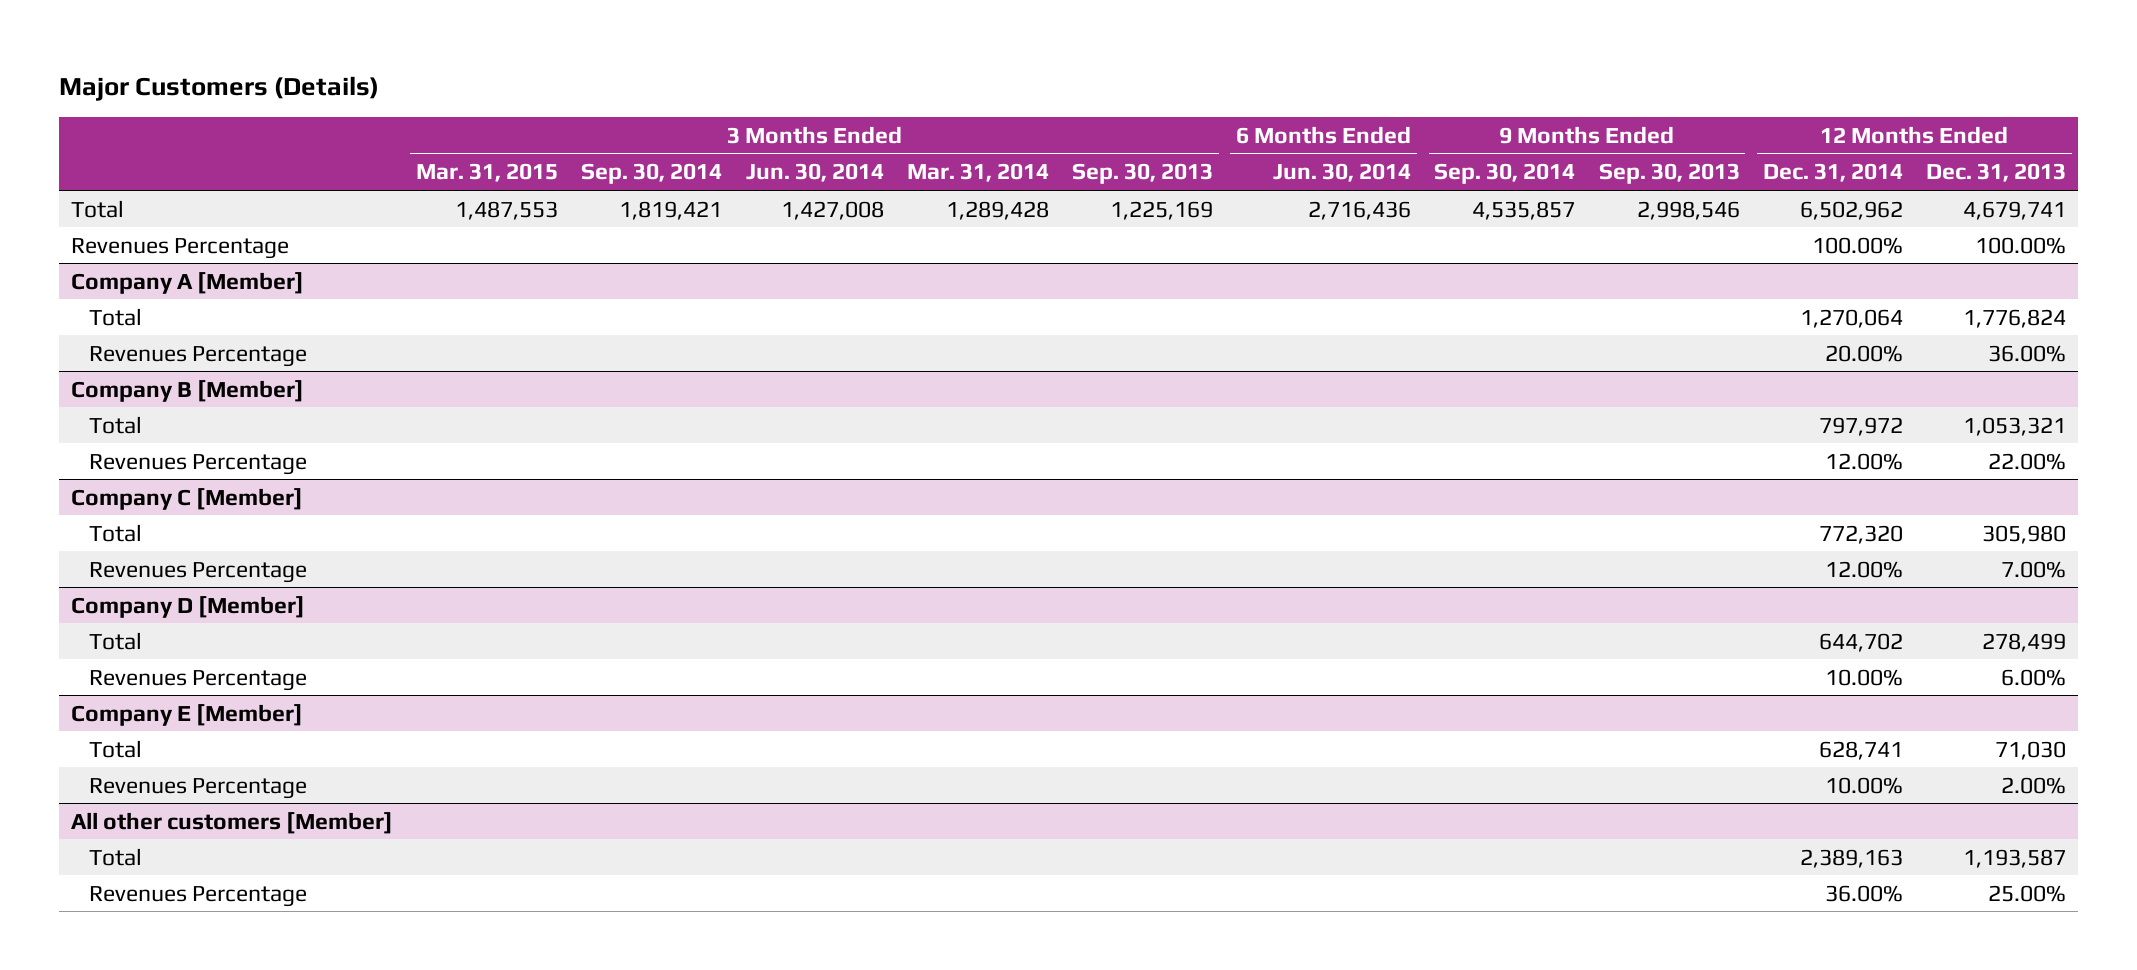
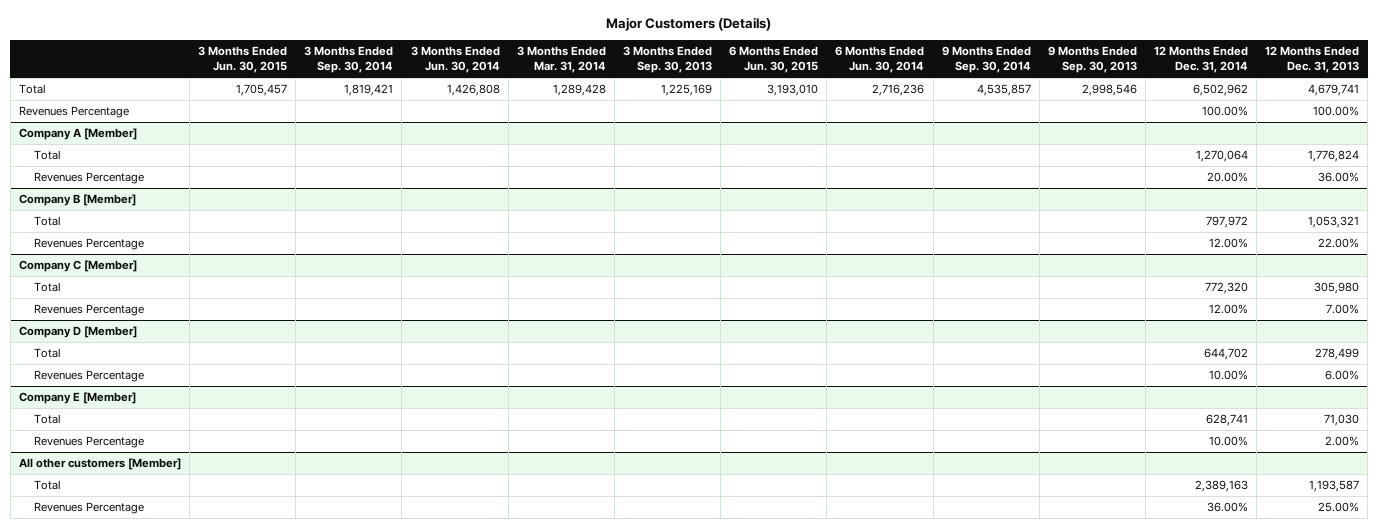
[416,163,559,183] Mar. 31, 2015 -> none
none -> [198,46,288,74] 3 Months Ended Jun. 30, 2015
none -> [729,46,819,74] 6 Months Ended Jun. 30, 2015
[780,200,884,220] 1,427,008 -> [446,84,500,97] 1,426,808
[1308,200,1412,220] 2,716,436 -> [872,84,925,97] 2,716,236

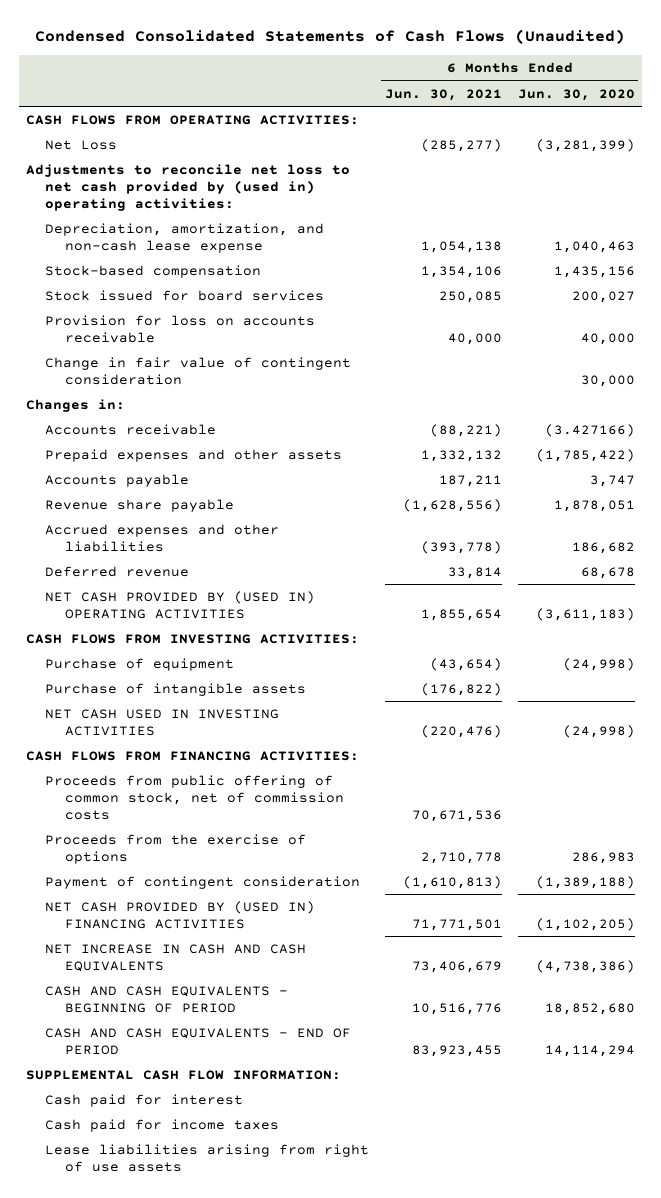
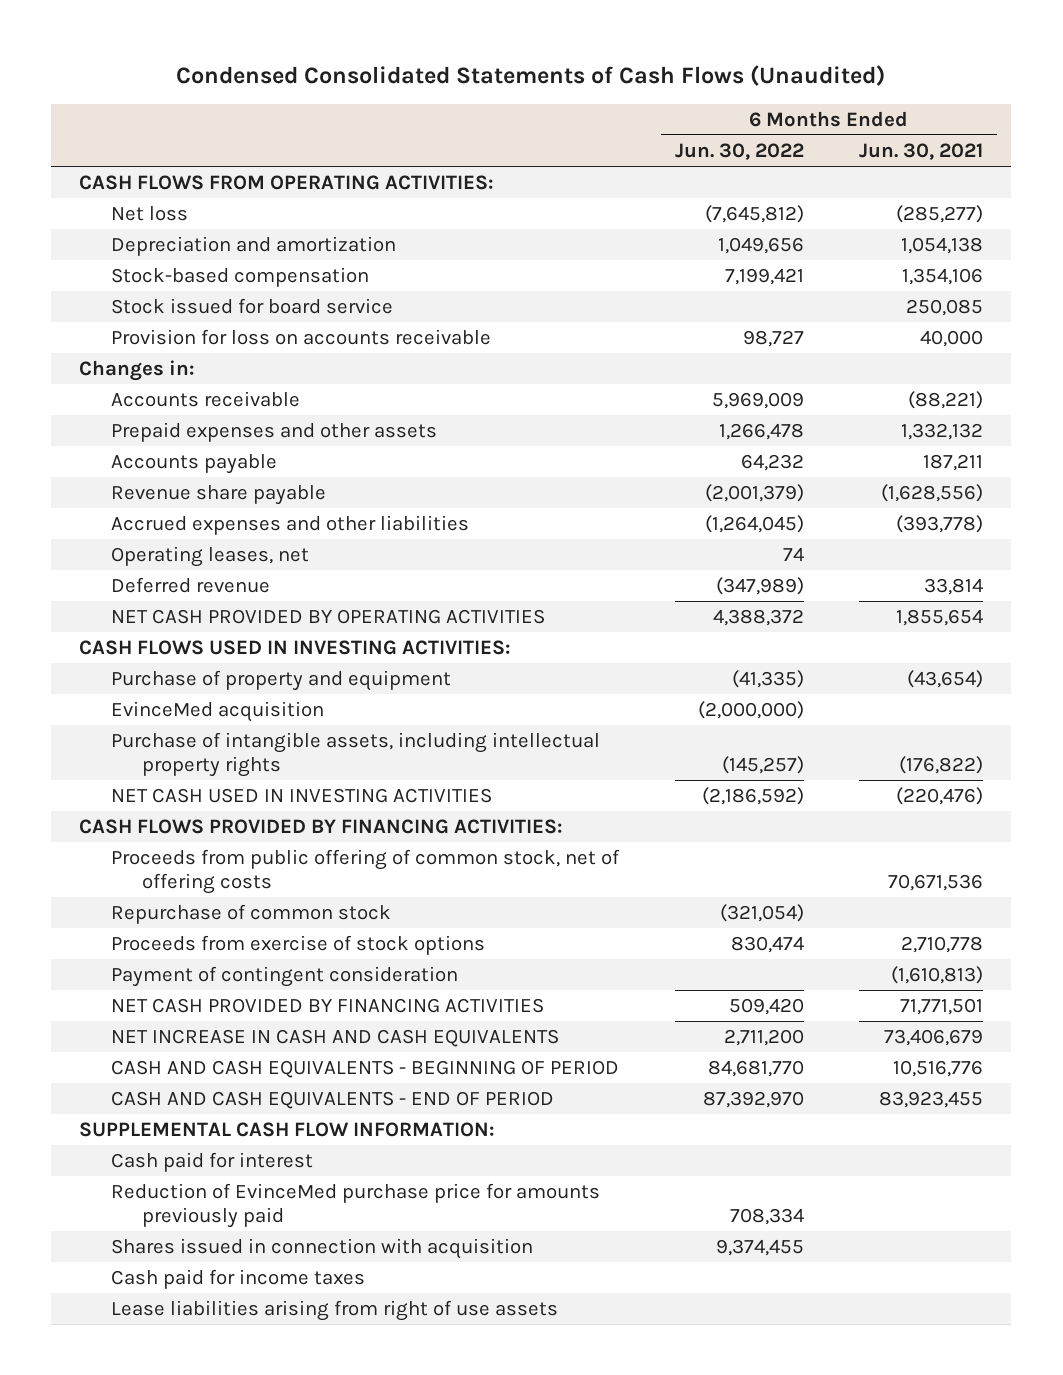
[517,88,635,101] Jun. 30, 2020 -> none
none -> [674,142,804,160] Jun. 30, 2022
[26,163,351,211] Adjustments to reconcile net loss to net cash provided by (used in) operating activities: -> none
[45,139,118,150] Net Loss -> [110,206,188,222] Net loss
[45,222,325,253] Depreciation, amortization, and non-cash lease expense -> [110,236,396,257] Depreciation and amortization
[45,289,325,301] Stock issued for board services -> [110,298,393,315] Stock issued for board service
[45,356,352,385] Change in fair value of contingent consideration -> none
none -> [110,546,309,568] Operating leases, net
[45,590,316,619] NET CASH PROVIDED BY (USED IN) OPERATING ACTIVITIES -> [110,609,545,625] NET CASH PROVIDED BY OPERATING ACTIVITIES
[26,633,360,644] CASH FLOWS FROM INVESTING ACTIVITIES: -> [79,640,512,656] CASH FLOWS USED IN INVESTING ACTIVITIES:
[45,657,235,671] Purchase of equipment -> [110,670,451,692] Purchase of property and equipment
none -> [110,701,324,723] EvinceMed acquisition
[45,682,307,696] Purchase of intangible assets -> [110,732,600,778] Purchase of intangible assets, including intellectual property rights
[26,750,360,761] CASH FLOWS FROM FINANCING ACTIVITIES: -> [79,819,564,835] CASH FLOWS PROVIDED BY FINANCING ACTIVITIES:
[45,774,344,820] Proceeds from public offering of common stock, net of commission costs -> [110,849,620,895] Proceeds from public offering of common stock, net of offering costs
none -> [110,904,391,925] Repurchase of common stock
[45,833,307,864] Proceeds from the exercise of options -> [110,935,485,956] Proceeds from exercise of stock options
[45,900,316,929] NET CASH PROVIDED BY (USED IN) FINANCING ACTIVITIES -> [110,998,544,1014] NET CASH PROVIDED BY FINANCING ACTIVITIES
none -> [110,1183,600,1229] Reduction of EvinceMed purchase price for amounts previously paid
none -> [110,1238,533,1260] Shares issued in connection with acquisition

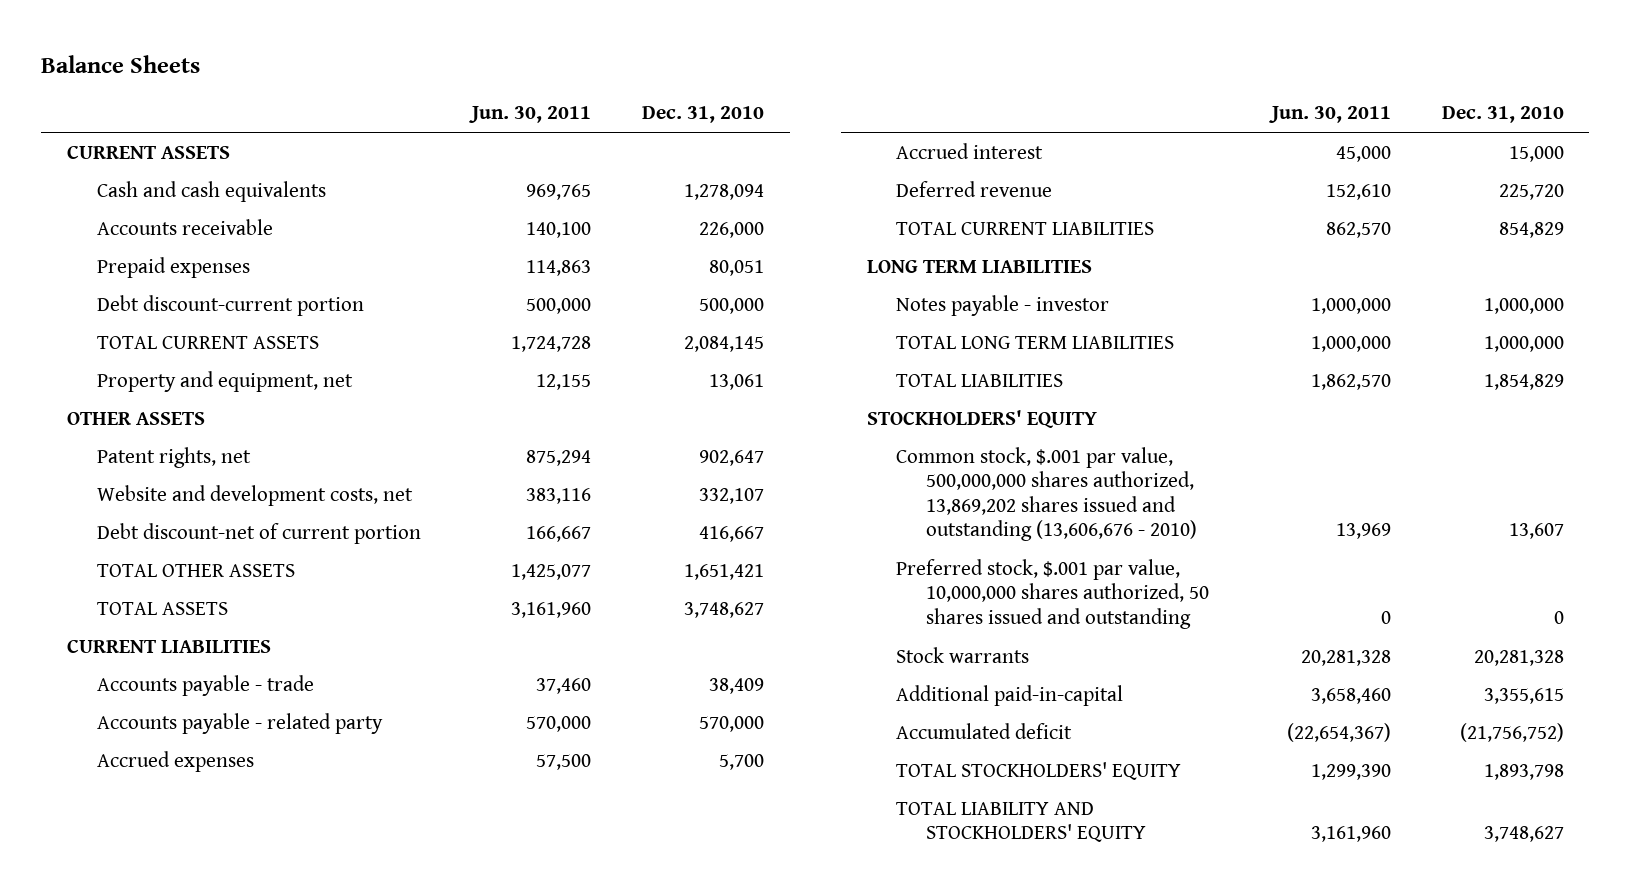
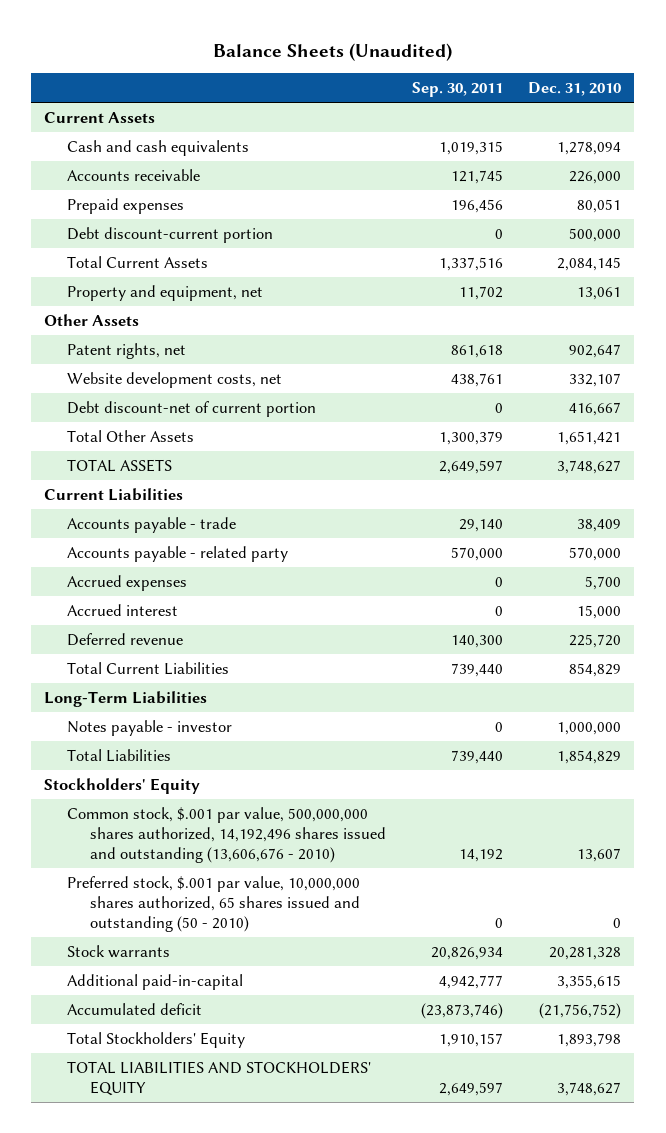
[41,55,201,74] Balance Sheets -> [212,42,452,61] Balance Sheets (Unaudited)
[468,106,591,124] Jun. 30, 2011 -> none
none -> [411,81,503,97] Sep. 30, 2011
[66,145,230,159] CURRENT ASSETS -> [44,111,156,123] Current Assets
[96,335,319,349] TOTAL CURRENT ASSETS -> [67,255,209,268] Total Current Assets
[66,411,205,425] OTHER ASSETS -> [44,313,140,326] Other Assets
[96,484,413,506] Website and development costs, net -> [67,371,283,388] Website development costs, net
[96,563,295,577] TOTAL OTHER ASSETS -> [67,429,195,442] Total Other Assets
[66,639,271,653] CURRENT LIABILITIES -> [44,487,184,501] Current Liabilities
[896,221,1155,235] TOTAL CURRENT LIABILITIES -> [67,661,230,675] Total Current Liabilities
[866,259,1092,273] LONG TERM LIABILITIES -> [44,690,208,707] Long-Term Liabilities
[896,335,1175,349] TOTAL LONG TERM LIABILITIES -> none
[896,373,1064,387] TOTAL LIABILITIES -> [67,748,172,762] Total Liabilities
[866,409,1097,428] STOCKHOLDERS' EQUITY -> [44,777,201,794] Stockholders' Equity
[896,446,1198,542] Common stock, $.001 par value, 500,000,000 shares authorized, 13,869,202 shares issued and outstanding (13,606,676 - 2010) -> [67,806,386,863] Common stock, $.001 par value, 500,000,000 shares authorized, 14,192,496 shares issued and outstanding (13,606,676 - 2010)
[896,558,1210,629] Preferred stock, $.001 par value, 10,000,000 shares authorized, 50 shares issued and outstanding -> [67,875,361,932] Preferred stock, $.001 par value, 10,000,000 shares authorized, 65 shares issued and outstanding (50 - 2010)
[896,761,1182,780] TOTAL STOCKHOLDERS' EQUITY -> [67,1031,246,1048] Total Stockholders' Equity
[896,801,1147,843] TOTAL LIABILITY AND STOCKHOLDERS' EQUITY -> [67,1060,372,1096] TOTAL LIABILITIES AND STOCKHOLDERS' EQUITY

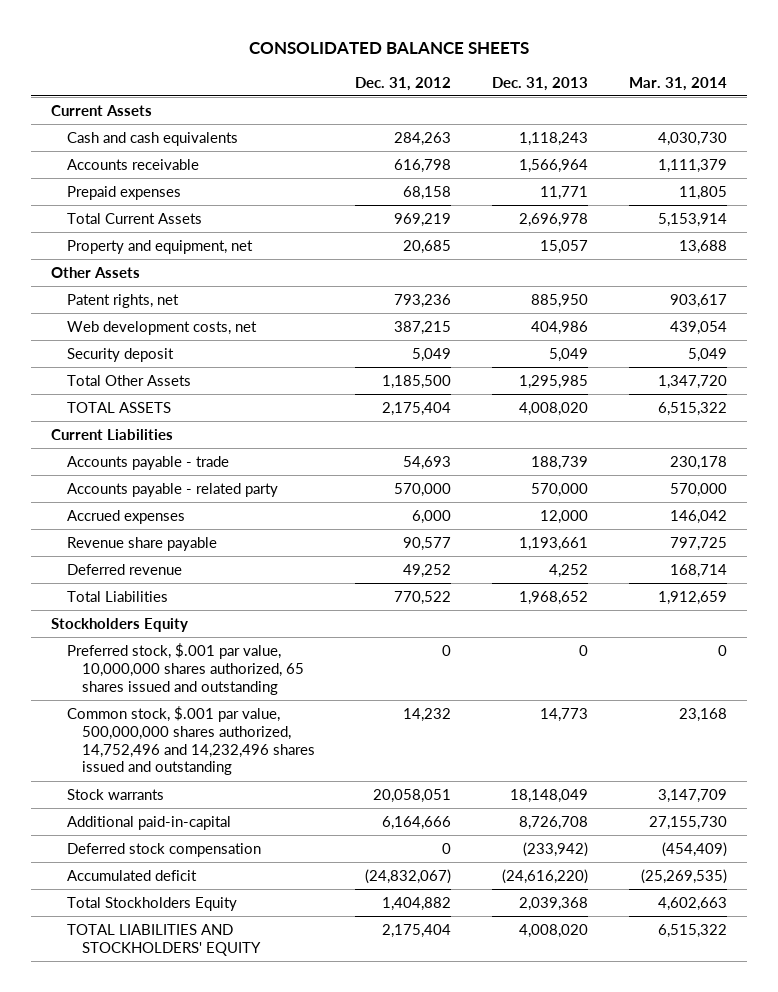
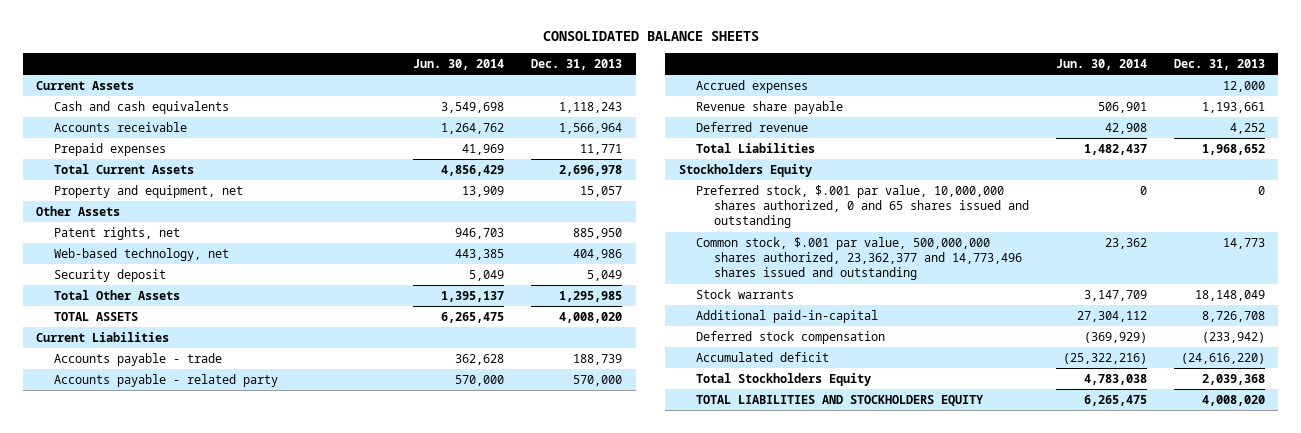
[355,76,452,91] Dec. 31, 2012 -> none
[628,76,727,91] Mar. 31, 2014 -> none
none -> [413,58,505,70] Jun. 30, 2014
[66,320,257,335] Web development costs, net -> [53,247,229,261] Web-based technology, net
[66,642,304,695] Preferred stock, $.001 par value, 10,000,000 shares authorized, 65 shares issued and outstanding -> [696,184,1029,229] Preferred stock, $.001 par value, 10,000,000 shares authorized, 0 and 65 shares issued and outstanding
[66,705,315,776] Common stock, $.001 par value, 500,000,000 shares authorized, 14,752,496 and 14,232,496 shares issued and outstanding -> [696,236,1022,281] Common stock, $.001 par value, 500,000,000 shares authorized, 23,362,377 and 14,773,496 shares issued and outstanding
[66,923,261,956] TOTAL LIABILITIES AND STOCKHOLDERS' EQUITY -> [696,394,984,406] TOTAL LIABILITIES AND STOCKHOLDERS EQUITY

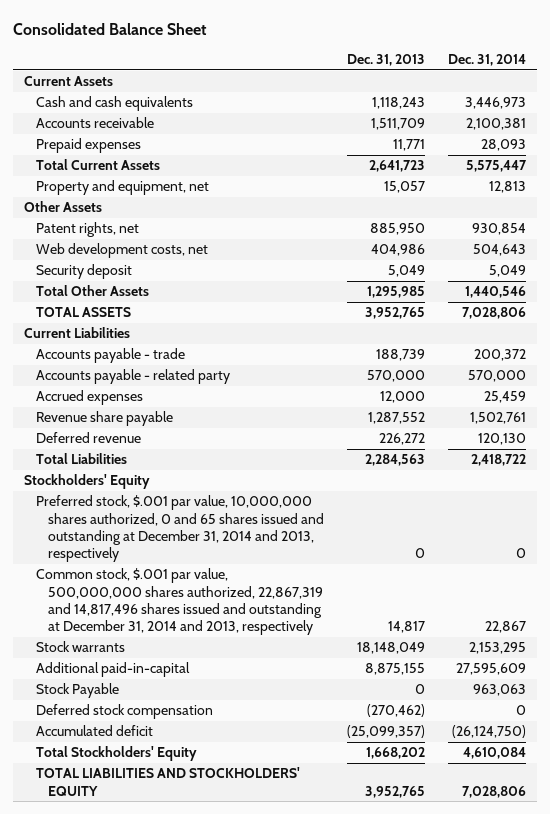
[542,31,759,42] CONSOLIDATED BALANCE SHEETS -> [12,22,207,35] Consolidated Balance Sheet
[413,58,505,70] Jun. 30, 2014 -> none
none -> [448,54,527,67] Dec. 31, 2014
[559,122,623,134] 1,566,964 -> [371,118,426,131] 1,511,709
[559,164,623,176] 2,696,978 -> [369,160,426,173] 2,641,723
[53,247,229,261] Web-based technology, net -> [36,243,209,259] Web development costs, net
[559,311,623,323] 4,008,020 -> [365,307,426,320] 3,952,765
[1201,101,1265,113] 1,193,661 -> [368,412,426,425] 1,287,552
[1229,122,1265,134] 4,252 -> [379,433,426,446] 226,272
[1201,143,1265,155] 1,968,652 -> [365,454,426,467] 2,284,563
[678,163,812,177] Stockholders Equity -> [24,474,151,490] Stockholders' Equity
[696,184,1029,229] Preferred stock, $.001 par value, 10,000,000 shares authorized, 0 and 65 shares issued and outstanding -> [36,495,325,563] Preferred stock, $.001 par value, 10,000,000 shares authorized, 0 and 65 shares issued and outstanding at December 31, 2014 and 2013, respectively
[696,236,1022,281] Common stock, $.001 par value, 500,000,000 shares authorized, 23,362,377 and 14,773,496 shares issued and outstanding -> [36,568,324,636] Common stock, $.001 par value, 500,000,000 shares authorized, 22,867,319 and 14,817,496 shares issued and outstanding at December 31, 2014 and 2013, respectively
[1222,237,1265,249] 14,773 -> [388,621,426,634] 14,817
[1201,310,1265,322] 8,726,708 -> [365,663,426,676] 8,875,155
none -> [36,683,120,699] Stock Payable
[1201,331,1265,343] (233,942) -> [367,704,426,718] (270,462)
[1180,352,1265,364] (24,616,220) -> [347,725,426,739] (25,099,357)
[696,372,872,386] Total Stockholders Equity -> [36,746,198,762] Total Stockholders' Equity
[1201,373,1265,385] 2,039,368 -> [366,747,426,760] 1,668,202
[696,394,984,406] TOTAL LIABILITIES AND STOCKHOLDERS EQUITY -> [36,767,301,796] TOTAL LIABILITIES AND STOCKHOLDERS' EQUITY
[1201,394,1265,406] 4,008,020 -> [365,785,426,798] 3,952,765

